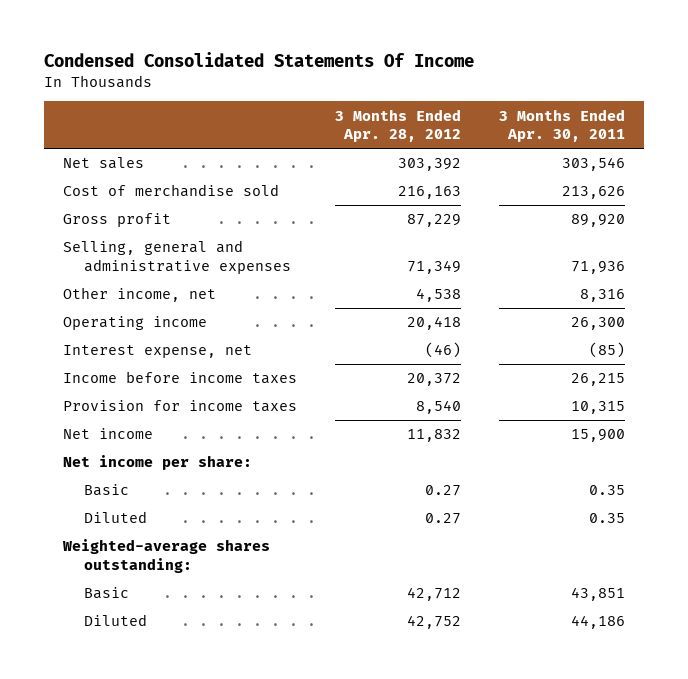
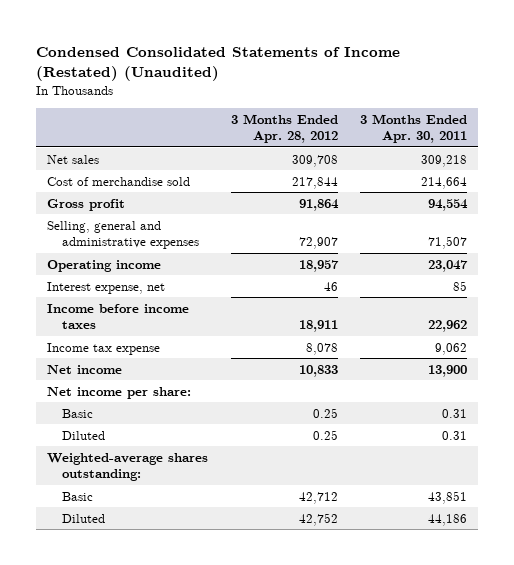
[43,51,474,67] Condensed Consolidated Statements Of Income -> [36,46,401,82] Condensed Consolidated Statements of Income (Restated) (Unaudited)
[62,287,216,303] Other income, net -> none
[398,158,462,172] 303,392 -> [291,154,338,167] 309,708
[562,157,626,172] 303,546 -> [421,154,468,167] 309,218
[398,186,462,200] 216,163 -> [291,176,338,189] 217,844
[562,186,626,200] 213,626 -> [421,176,468,189] 214,664
[407,214,462,228] 87,229 -> [298,198,339,211] 91,864
[571,214,626,228] 89,920 -> [428,198,469,211] 94,554
[407,260,462,275] 71,349 -> [298,237,338,250] 72,907
[571,261,626,275] 71,936 -> [428,236,468,250] 71,507
[407,316,462,331] 20,418 -> [298,259,339,272] 18,957
[571,317,626,331] 26,300 -> [428,259,469,272] 23,047
[425,342,462,359] (46) -> [323,281,338,291] 46
[589,342,626,359] (85) -> [453,280,468,291] 85
[407,373,462,387] 20,372 -> [298,320,338,333] 18,911
[571,373,626,387] 26,215 -> [428,320,468,333] 22,962
[62,400,297,413] Provision for income taxes -> [47,342,161,355] Income tax expense
[416,400,462,415] 8,540 -> [305,342,338,355] 8,078
[571,401,626,415] 10,315 -> [435,342,468,355] 9,062
[407,429,462,443] 11,832 -> [298,364,338,377] 10,833
[571,429,626,443] 15,900 -> [428,364,468,377] 13,900
[425,485,462,497] 0.27 -> [312,407,338,418] 0.25
[589,485,626,496] 0.35 -> [442,408,468,418] 0.31
[425,513,462,525] 0.27 -> [312,429,338,440] 0.25
[589,513,626,524] 0.35 -> [442,430,468,440] 0.31

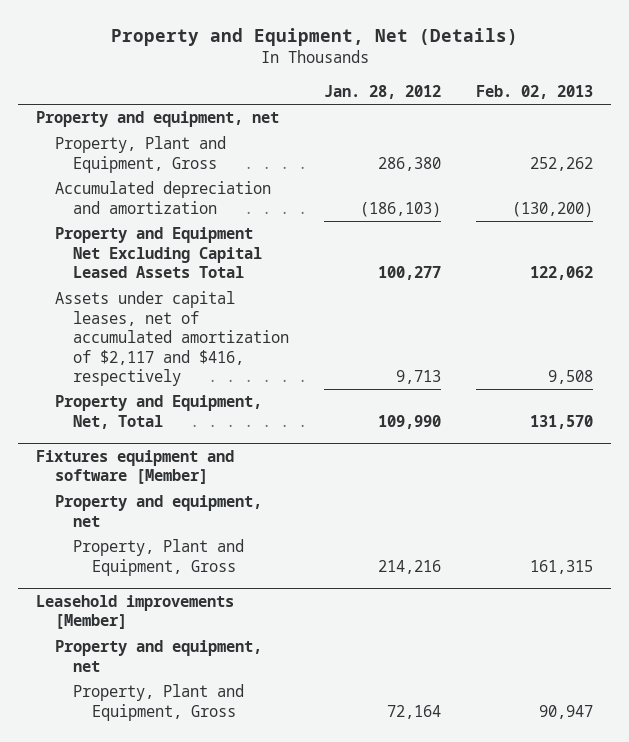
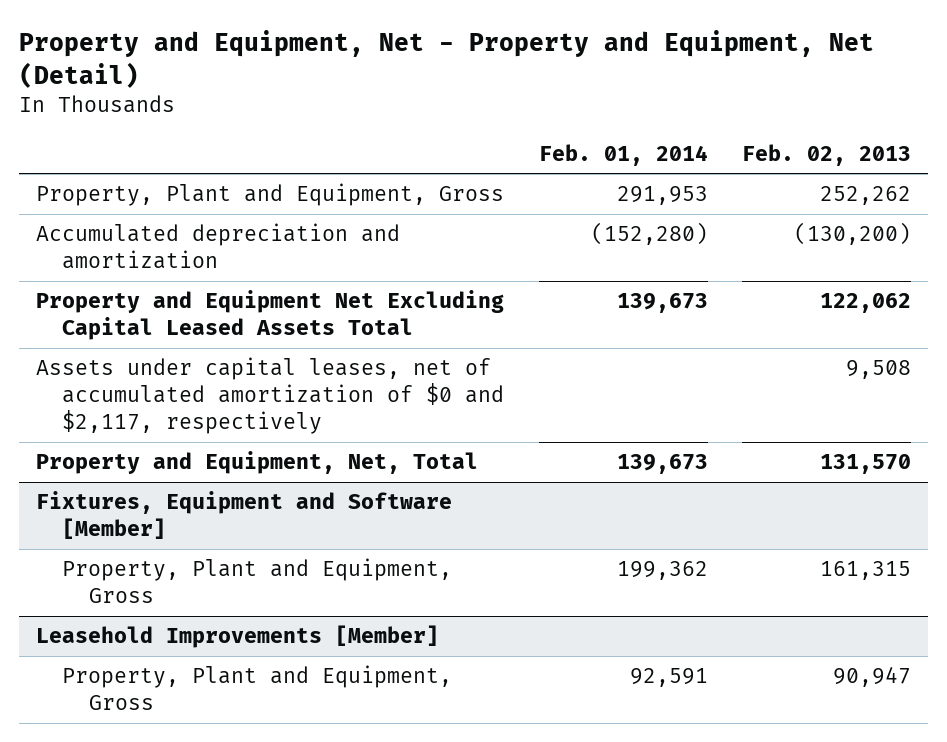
[110,28,518,47] Property and Equipment, Net (Details) -> [18,30,874,88] Property and Equipment, Net - Property and Equipment, Net (Detail)
[324,84,442,99] Jan. 28, 2012 -> none
none -> [538,143,708,166] Feb. 01, 2014
[35,111,279,128] Property and equipment, net -> none
[54,291,290,386] Assets under capital leases, net of accumulated amortization of $2,117 and $416, respectively -> [35,357,505,435] Assets under capital leases, net of accumulated amortization of $0 and $2,117, respectively
[54,495,262,527] Property and equipment, net -> none
[35,450,234,485] Fixtures equipment and software [Member] -> [35,491,452,540] Fixtures, Equipment and Software [Member]
[54,640,262,672] Property and equipment, net -> none
[35,595,234,630] Leasehold improvements [Member] -> [35,625,439,649] Leasehold Improvements [Member]

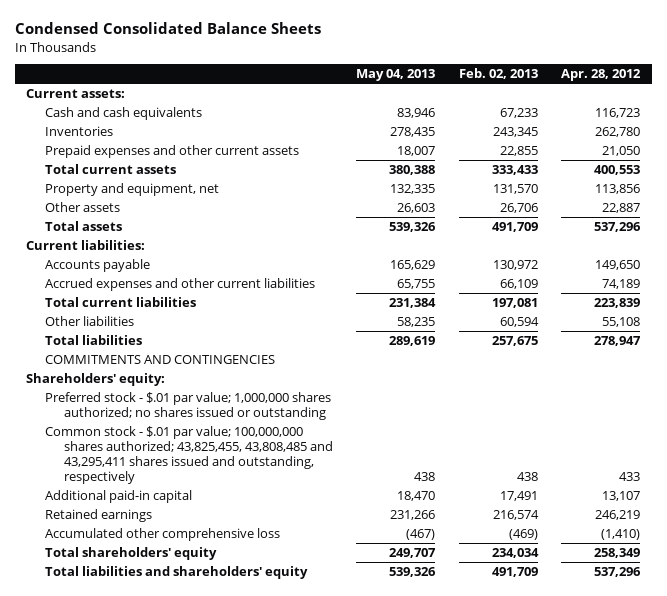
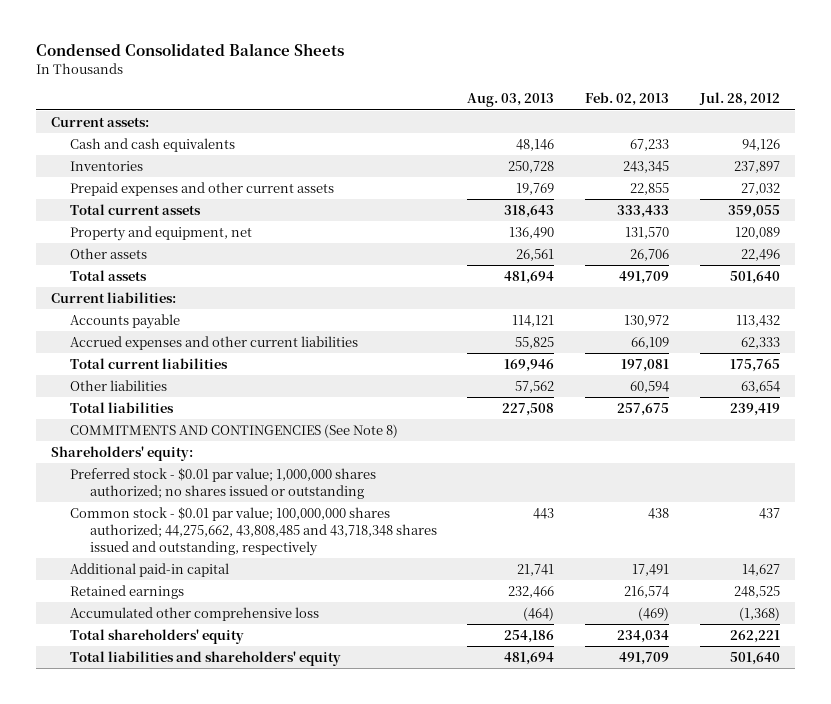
[356,69,436,82] May 04, 2013 -> none
[561,69,642,82] Apr. 28, 2012 -> none
none -> [467,93,555,108] Aug. 03, 2013
none -> [698,92,780,107] Jul. 28, 2012
[44,355,275,365] COMMITMENTS AND CONTINGENCIES -> [70,423,399,438] COMMITMENTS AND CONTINGENCIES (See Note 8)
[44,392,331,421] Preferred stock - $.01 par value; 1,000,000 shares authorized; no shares issued or outstanding -> [70,467,377,500] Preferred stock - $0.01 par value; 1,000,000 shares authorized; no shares issued or outstanding
[44,426,333,485] Common stock - $.01 par value; 100,000,000 shares authorized; 43,825,455, 43,808,485 and 43,295,411 shares issued and outstanding, respectively -> [70,506,437,557] Common stock - $0.01 par value; 100,000,000 shares authorized; 44,275,662, 43,808,485 and 43,718,348 shares issued and outstanding, respectively

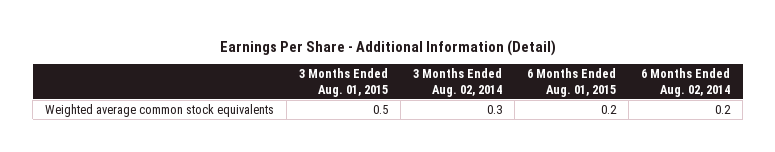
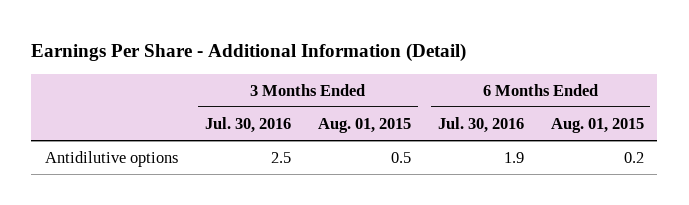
[413,68,503,97] 3 Months Ended Aug. 02, 2014 -> none
[641,68,731,97] 6 Months Ended Aug. 02, 2014 -> none
none -> [204,116,291,133] Jul. 30, 2016
none -> [437,116,524,133] Jul. 30, 2016
[45,104,275,118] Weighted average common stock equivalents -> [44,150,178,167] Antidilutive options

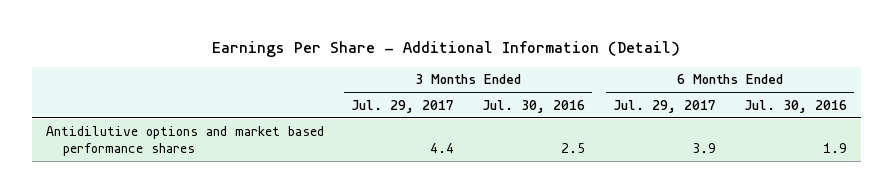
[317,117,411,133] Aug. 01, 2015 -> none
[550,117,644,133] Aug. 01, 2015 -> none
none -> [351,99,455,113] Jul. 29, 2017
none -> [613,99,717,113] Jul. 29, 2017
[44,150,178,167] Antidilutive options -> [45,126,324,156] Antidilutive options and market based performance shares

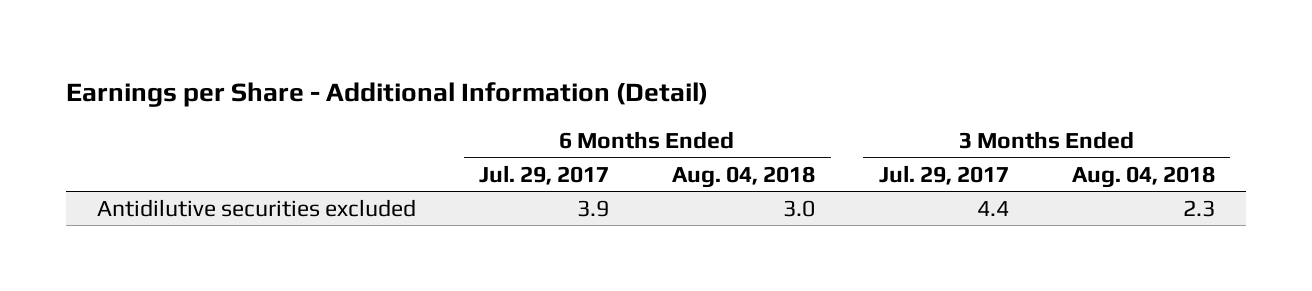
[212,41,681,58] Earnings Per Share - Additional Information (Detail) -> [65,82,708,108] Earnings per Share - Additional Information (Detail)
[482,99,586,113] Jul. 30, 2016 -> none
[743,99,847,113] Jul. 30, 2016 -> none
none -> [672,165,816,188] Aug. 04, 2018
none -> [1071,165,1215,188] Aug. 04, 2018
[45,126,324,156] Antidilutive options and market based performance shares -> [97,199,417,218] Antidilutive securities excluded

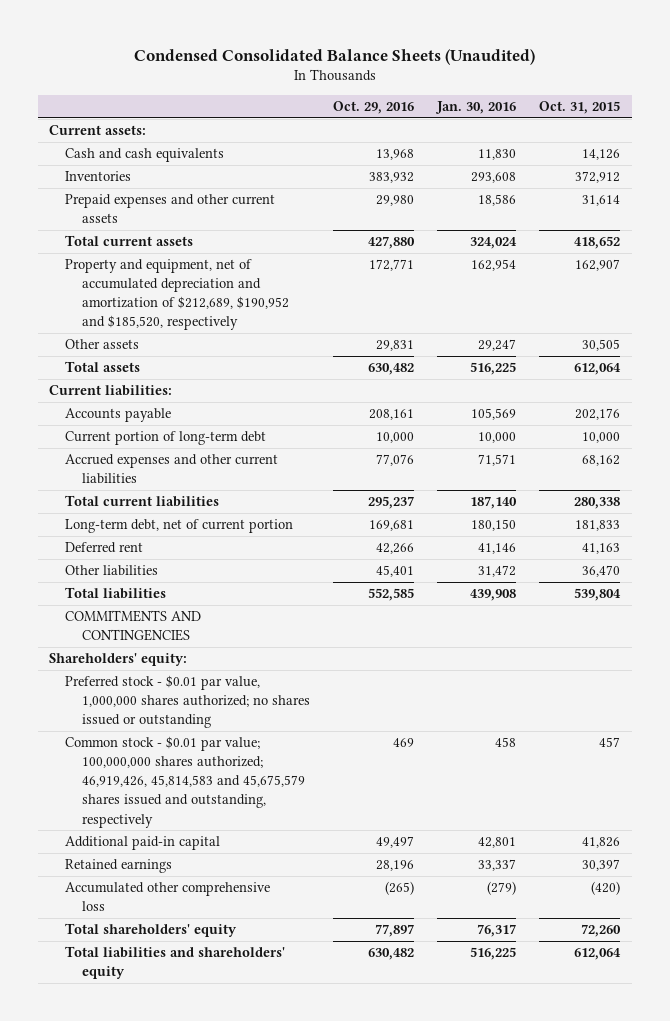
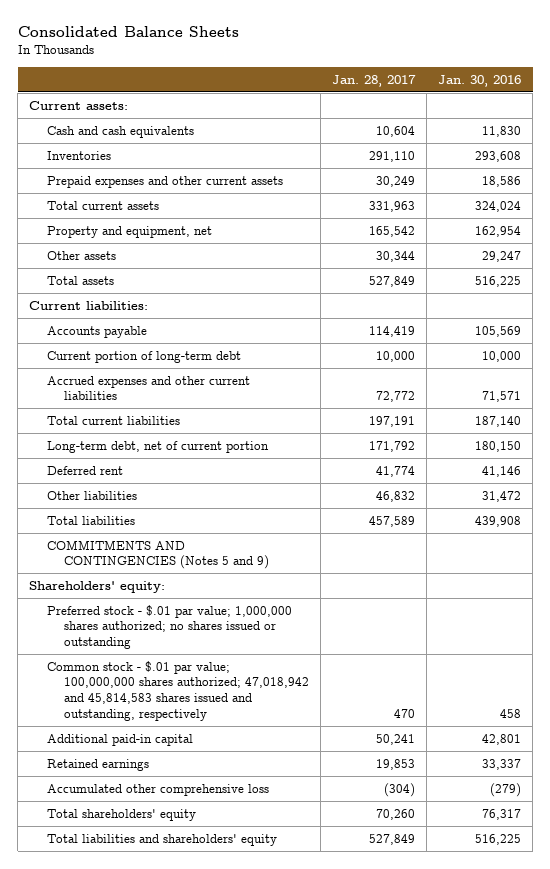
[133,48,535,65] Condensed Consolidated Balance Sheets (Unaudited) -> [17,26,239,38] Consolidated Balance Sheets
[332,101,414,115] Oct. 29, 2016 -> none
[539,101,621,115] Oct. 31, 2015 -> none
none -> [331,74,416,87] Jan. 28, 2017
[65,259,289,331] Property and equipment, net of accumulated depreciation and amortization of $212,689, $190,952 and $185,520, respectively -> [46,225,212,238] Property and equipment, net
[65,610,202,642] COMMITMENTS AND CONTINGENCIES -> [46,539,269,570] COMMITMENTS AND CONTINGENCIES (Notes 5 and 9)
[65,675,310,729] Preferred stock - $0.01 par value, 1,000,000 shares authorized; no shares issued or outstanding -> [46,604,292,649] Preferred stock - $.01 par value; 1,000,000 shares authorized; no shares issued or outstanding
[65,736,305,828] Common stock - $0.01 par value; 100,000,000 shares authorized; 46,919,426, 45,814,583 and 45,675,579 shares issued and outstanding, respectively -> [46,660,309,721] Common stock - $.01 par value; 100,000,000 shares authorized; 47,018,942 and 45,814,583 shares issued and outstanding, respectively

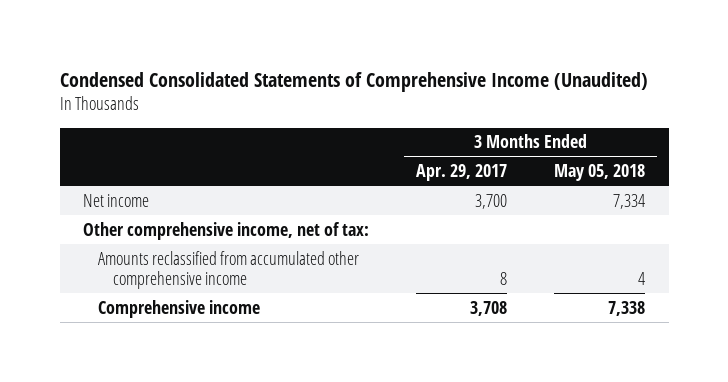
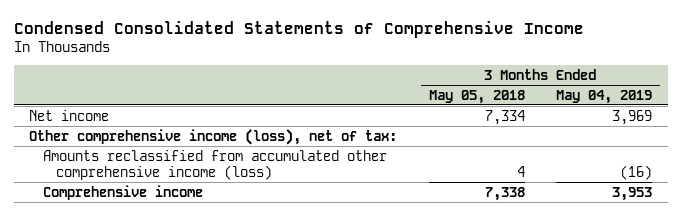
[59,71,648,92] Condensed Consolidated Statements of Comprehensive Income (Unaudited) -> [13,21,584,39] Condensed Consolidated Statements of Comprehensive Income
[416,164,508,182] Apr. 29, 2017 -> none
none -> [555,89,652,104] May 04, 2019
[83,221,370,240] Other comprehensive income, net of tax: -> [29,128,398,145] Other comprehensive income (loss), net of tax:
[97,250,359,290] Amounts reclassified from accumulated other comprehensive income -> [42,149,387,180] Amounts reclassified from accumulated other comprehensive income (loss)

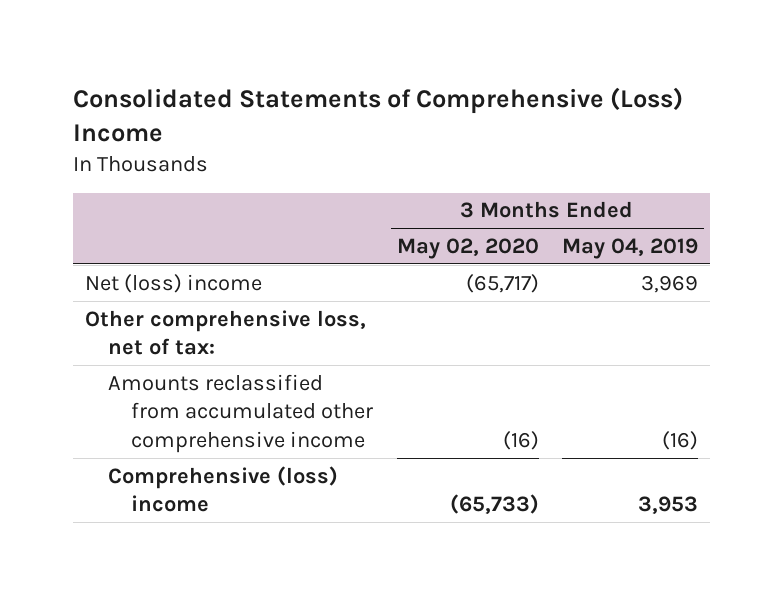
[13,21,584,39] Condensed Consolidated Statements of Comprehensive Income -> [72,87,683,143] Consolidated Statements of Comprehensive (Loss) Income
[428,89,525,104] May 05, 2018 -> none
none -> [396,238,539,260] May 02, 2020
[29,109,110,121] Net income -> [84,273,262,293] Net (loss) income
[29,128,398,145] Other comprehensive income (loss), net of tax: -> [84,309,366,356] Other comprehensive loss, net of tax:
[42,149,387,180] Amounts reclassified from accumulated other comprehensive income (loss) -> [107,373,374,453] Amounts reclassified from accumulated other comprehensive income
[42,184,203,200] Comprehensive income -> [107,465,338,513] Comprehensive (loss) income

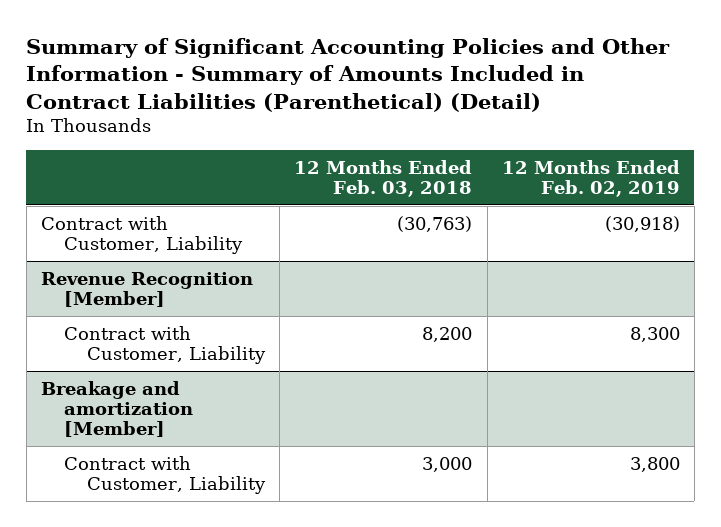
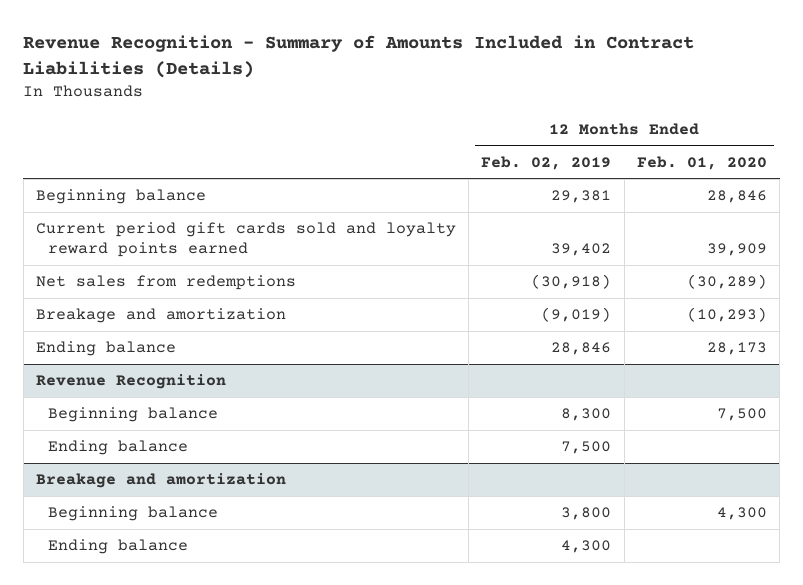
[26,37,671,112] Summary of Significant Accounting Policies and Other Information - Summary of Amounts Included in Contract Liabilities (Parenthetical) (Detail) -> [23,35,695,78] Revenue Recognition - Summary of Amounts Included in Contract Liabilities (Details)
[294,159,473,198] 12 Months Ended Feb. 03, 2018 -> none
none -> [637,155,768,170] Feb. 01, 2020
[64,325,267,365] Contract with Customer, Liability -> none
[64,455,267,495] Contract with Customer, Liability -> none
none -> [35,189,206,205] Beginning balance
none -> [35,222,456,258] Current period gift cards sold and loyalty reward points earned
[40,215,244,255] Contract with Customer, Liability -> [35,275,296,291] Net sales from redemptions
none -> [35,308,286,324] Breakage and amortization
none -> [35,341,176,357] Ending balance
[40,271,253,308] Revenue Recognition [Member] -> [35,374,226,390] Revenue Recognition
none -> [48,407,219,423] Beginning balance
none -> [48,440,189,456] Ending balance
[40,380,194,438] Breakage and amortization [Member] -> [35,473,286,489] Breakage and amortization
none -> [48,506,219,522] Beginning balance
none -> [48,539,189,555] Ending balance

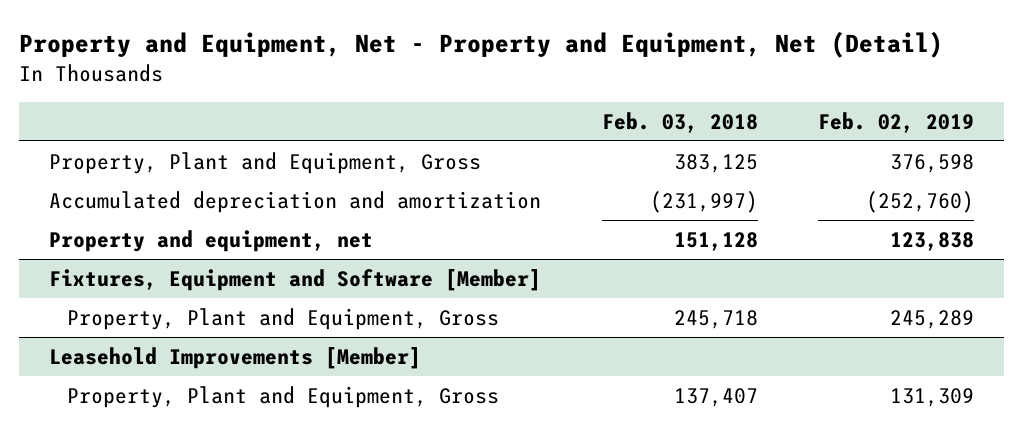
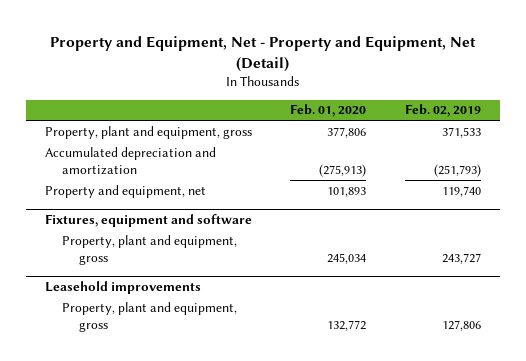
[601,111,758,133] Feb. 03, 2018 -> none
none -> [290,104,367,118] Feb. 01, 2020
[49,151,482,174] Property, Plant and Equipment, Gross -> [44,125,252,139] Property, plant and equipment, gross
[889,153,974,173] 376,598 -> [441,126,481,138] 371,533
[865,190,974,213] (252,760) -> [433,164,481,178] (251,793)
[889,231,974,251] 123,838 -> [441,185,481,197] 119,740
[49,268,542,291] Fixtures, Equipment and Software [Member] -> [44,214,252,228] Fixtures, equipment and software
[66,307,499,330] Property, Plant and Equipment, Gross -> [62,234,238,266] Property, plant and equipment, gross
[889,309,974,329] 245,289 -> [441,253,481,265] 243,727
[49,346,422,369] Leasehold Improvements [Member] -> [44,281,201,295] Leasehold improvements
[66,385,499,408] Property, Plant and Equipment, Gross -> [62,301,238,333] Property, plant and equipment, gross
[889,387,974,407] 131,309 -> [441,320,481,332] 127,806

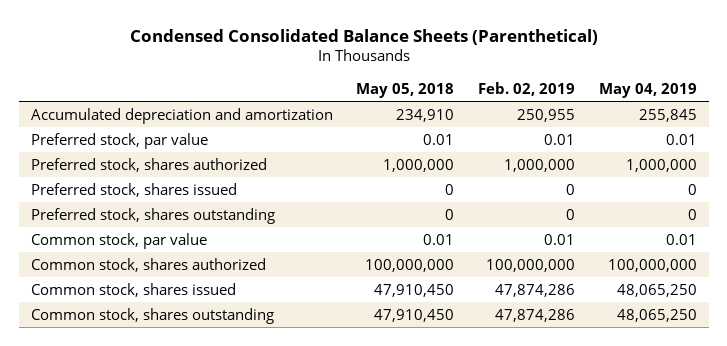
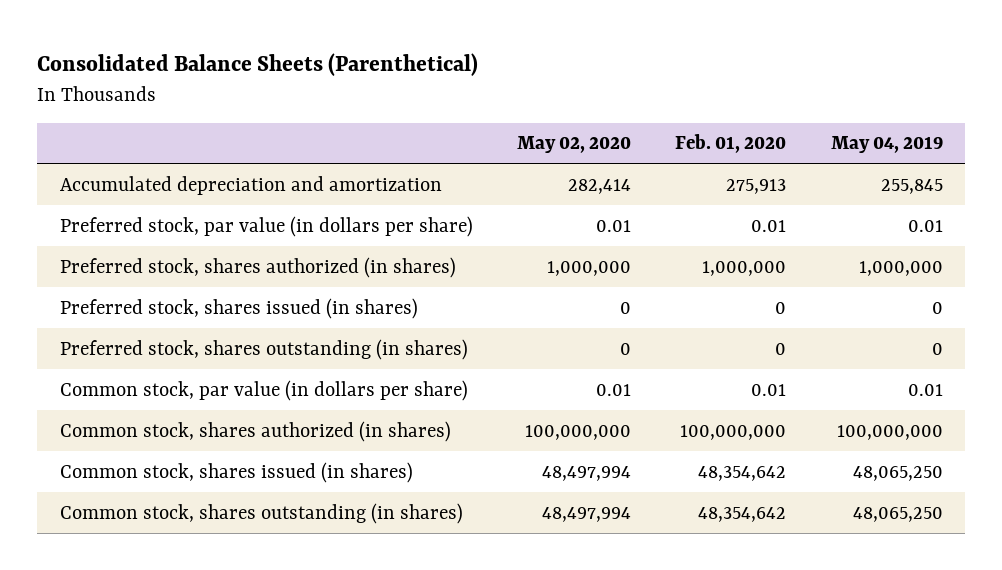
[129,28,598,45] Condensed Consolidated Balance Sheets (Parenthetical) -> [37,53,479,77] Consolidated Balance Sheets (Parenthetical)
[356,82,455,98] May 05, 2018 -> none
[478,81,576,96] Feb. 02, 2019 -> none
none -> [516,136,631,154] May 02, 2020
none -> [675,134,787,154] Feb. 01, 2020
[30,132,208,149] Preferred stock, par value -> [59,215,473,237] Preferred stock, par value (in dollars per share)
[30,157,267,172] Preferred stock, shares authorized -> [59,256,456,278] Preferred stock, shares authorized (in shares)
[30,182,237,197] Preferred stock, shares issued -> [59,297,418,319] Preferred stock, shares issued (in shares)
[30,207,275,224] Preferred stock, shares outstanding -> [59,338,468,360] Preferred stock, shares outstanding (in shares)
[30,232,207,249] Common stock, par value -> [59,379,468,401] Common stock, par value (in dollars per share)
[30,257,266,272] Common stock, shares authorized -> [59,420,451,442] Common stock, shares authorized (in shares)
[30,282,236,297] Common stock, shares issued -> [59,461,413,483] Common stock, shares issued (in shares)
[30,307,274,324] Common stock, shares outstanding -> [59,502,463,524] Common stock, shares outstanding (in shares)

